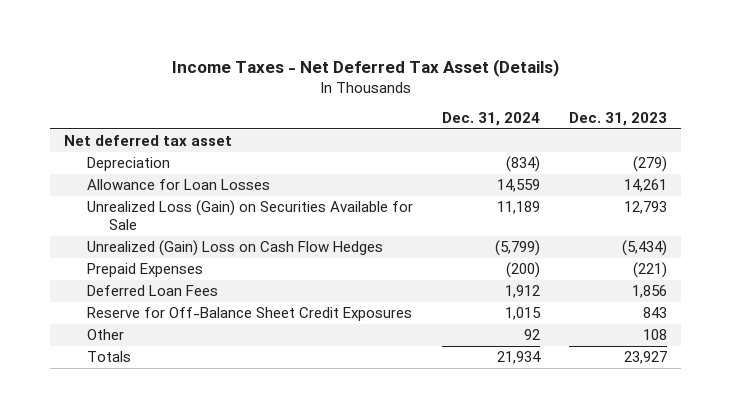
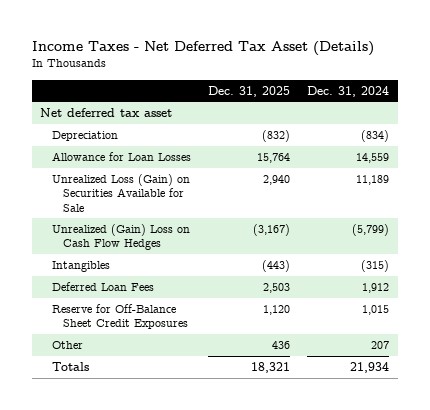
[568,112,667,127] Dec. 31, 2023 -> none
none -> [208,85,291,97] Dec. 31, 2025
[86,263,203,278] Prepaid Expenses -> none
none -> [51,261,110,273] Intangibles
[523,329,540,341] 92 -> [371,341,390,350] 207

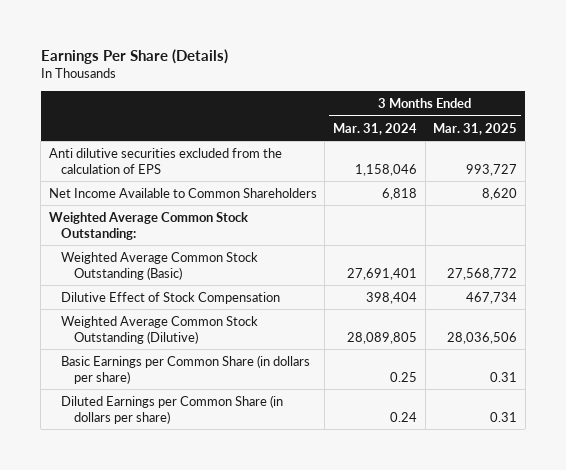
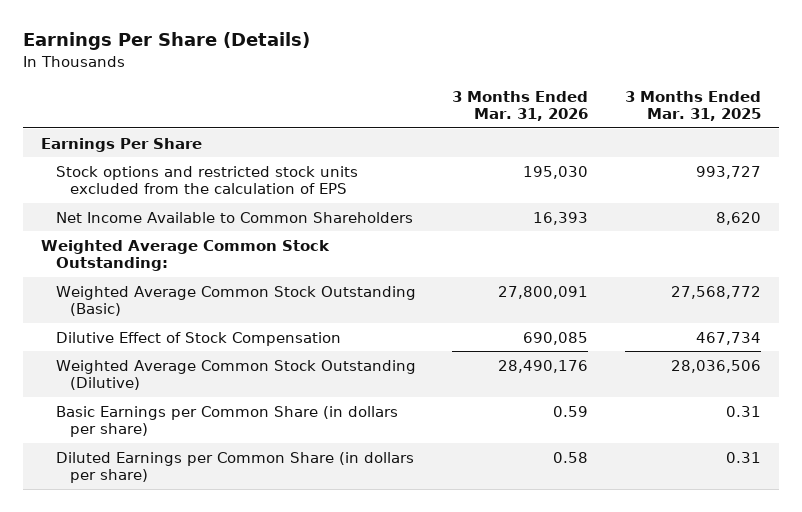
[333,122,418,135] Mar. 31, 2024 -> none
none -> [452,90,589,122] 3 Months Ended Mar. 31, 2026
none -> [41,137,203,152] Earnings Per Share
[48,147,282,174] Anti dilutive securities excluded from the calculation of EPS -> [55,165,358,195] Stock options and restricted stock units excluded from the calculation of EPS

